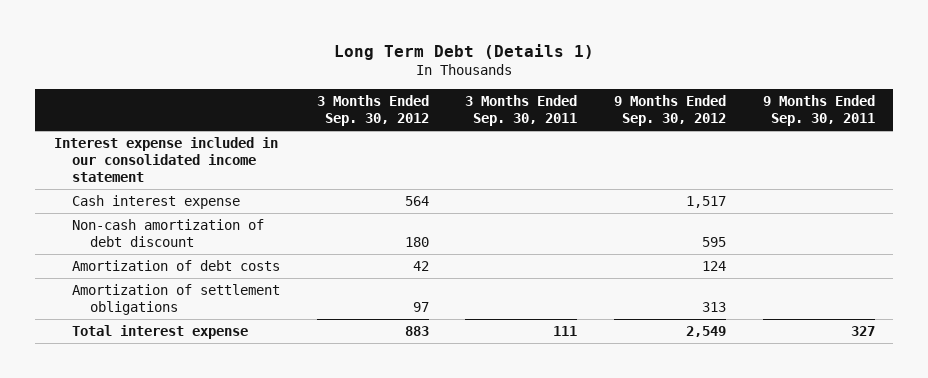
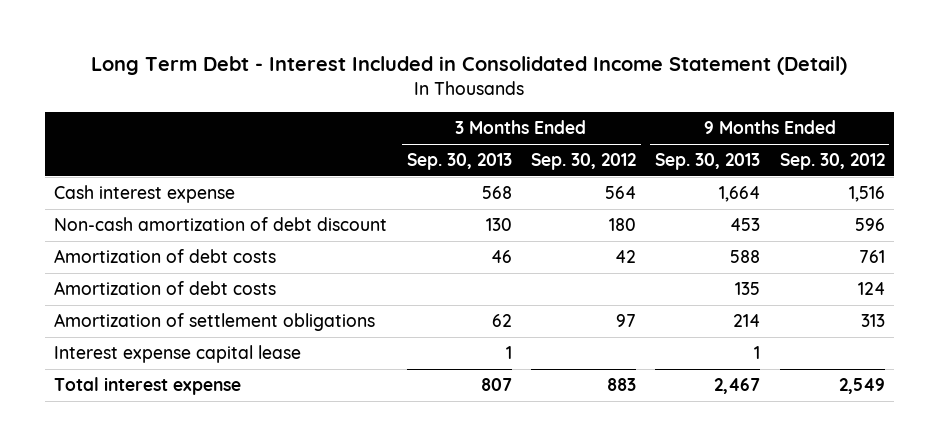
[334,43,595,60] Long Term Debt (Details 1) -> [91,56,848,76] Long Term Debt - Interest Included in Consolidated Income Statement (Detail)
[465,95,578,126] 3 Months Ended Sep. 30, 2011 -> none
[762,95,875,126] 9 Months Ended Sep. 30, 2011 -> none
none -> [406,153,512,171] Sep. 30, 2013
none -> [655,153,761,171] Sep. 30, 2013
[53,137,278,182] Interest expense included in our consolidated income statement -> none
[686,196,727,209] 1,517 -> [848,186,885,203] 1,516
[702,236,727,247] 595 -> [854,218,885,232] 596
[702,261,727,272] 124 -> [858,250,885,264] 761
none -> [54,281,277,296] Amortization of debt costs
none -> [54,345,302,364] Interest expense capital lease

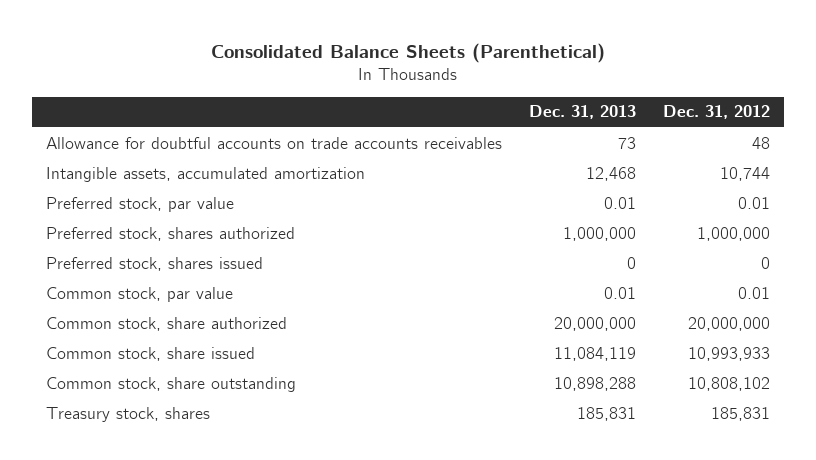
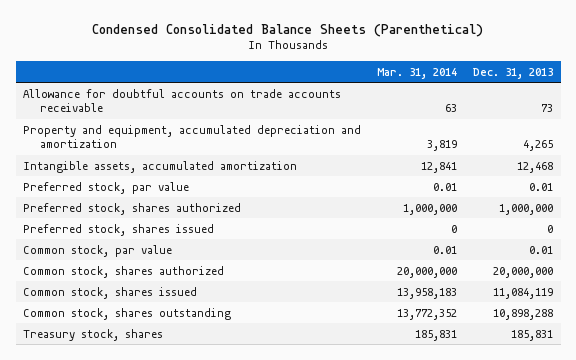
[210,42,605,63] Consolidated Balance Sheets (Parenthetical) -> [92,23,484,37] Condensed Consolidated Balance Sheets (Parenthetical)
[662,105,770,120] Dec. 31, 2012 -> none
none -> [377,67,458,79] Mar. 31, 2014
[45,136,502,149] Allowance for doubtful accounts on trade accounts receivables -> [23,88,342,113] Allowance for doubtful accounts on trade accounts receivable
none -> [23,124,362,149] Property and equipment, accumulated depreciation and amortization
[45,316,287,331] Common stock, share authorized -> [23,265,225,278] Common stock, shares authorized
[45,346,255,361] Common stock, share issued -> [23,286,198,299] Common stock, shares issued
[45,376,296,392] Common stock, share outstanding -> [23,307,232,320] Common stock, shares outstanding

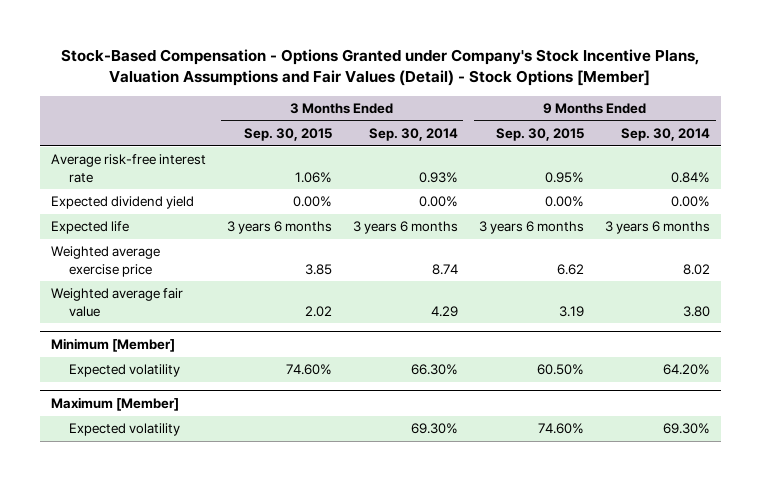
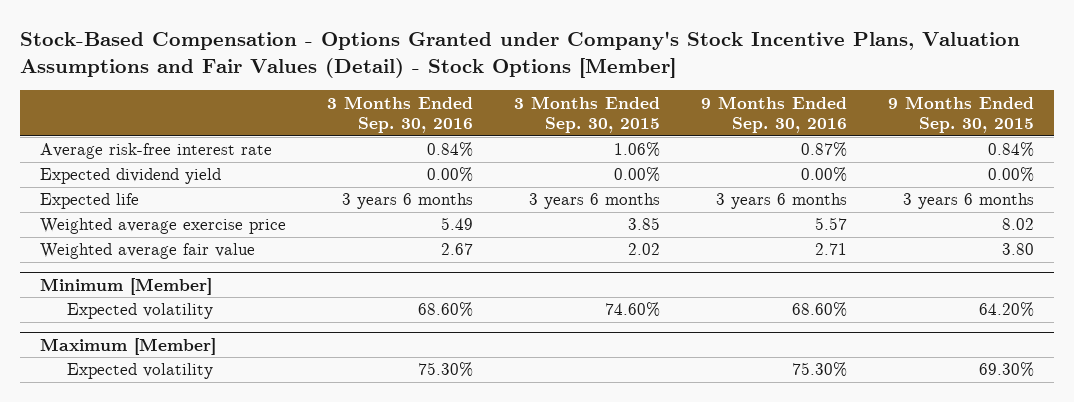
[368,128,458,142] Sep. 30, 2014 -> none
[621,128,711,142] Sep. 30, 2014 -> none
none -> [327,95,474,134] 3 Months Ended Sep. 30, 2016
none -> [700,95,847,134] 9 Months Ended Sep. 30, 2016
[545,171,585,183] 0.95% -> [987,142,1034,158] 0.84%
[557,263,585,275] 6.62 -> [1001,218,1034,231] 8.02
[559,305,585,317] 3.19 -> [1001,243,1034,256] 3.80
[537,364,585,376] 60.50% -> [978,302,1034,318] 64.20%
[538,423,585,435] 74.60% -> [978,362,1034,378] 69.30%

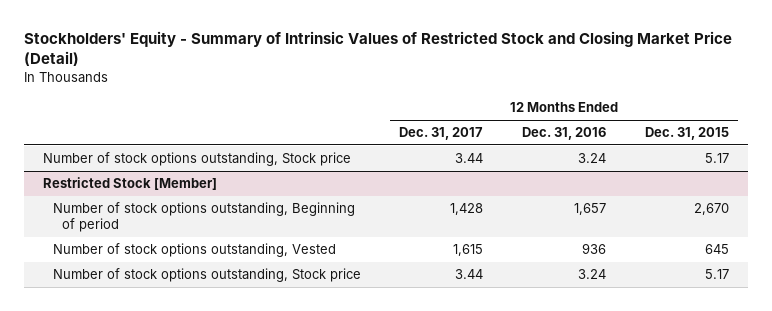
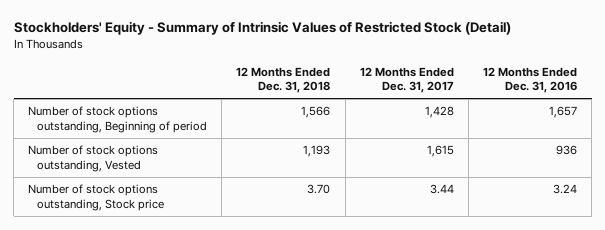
[23,30,732,67] Stockholders' Equity - Summary of Intrinsic Values of Restricted Stock and Closing Market Price (Detail) -> [13,20,511,35] Stockholders' Equity - Summary of Intrinsic Values of Restricted Stock (Detail)
[644,127,729,141] Dec. 31, 2015 -> none
none -> [236,66,331,94] 12 Months Ended Dec. 31, 2018
[42,152,351,167] Number of stock options outstanding, Stock price -> none
[42,177,217,191] Restricted Stock [Member] -> none

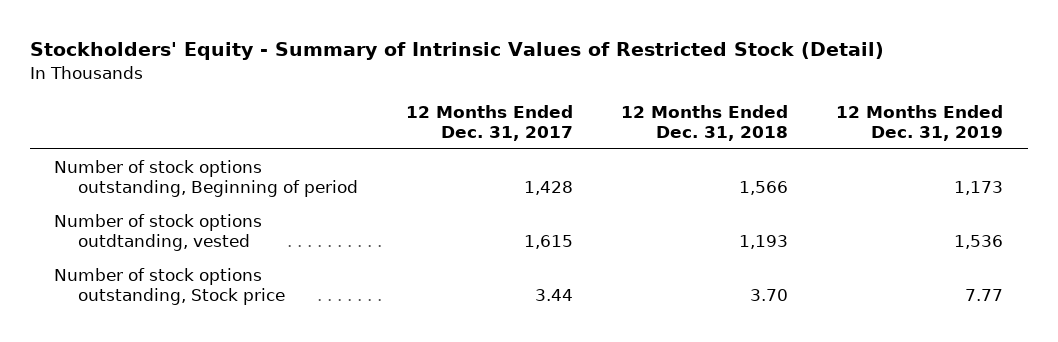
[482,66,577,94] 12 Months Ended Dec. 31, 2016 -> none
none -> [836,104,1004,142] 12 Months Ended Dec. 31, 2019
[28,145,159,172] Number of stock options outstanding, Vested -> [54,213,263,252] Number of stock options outdtanding, vested

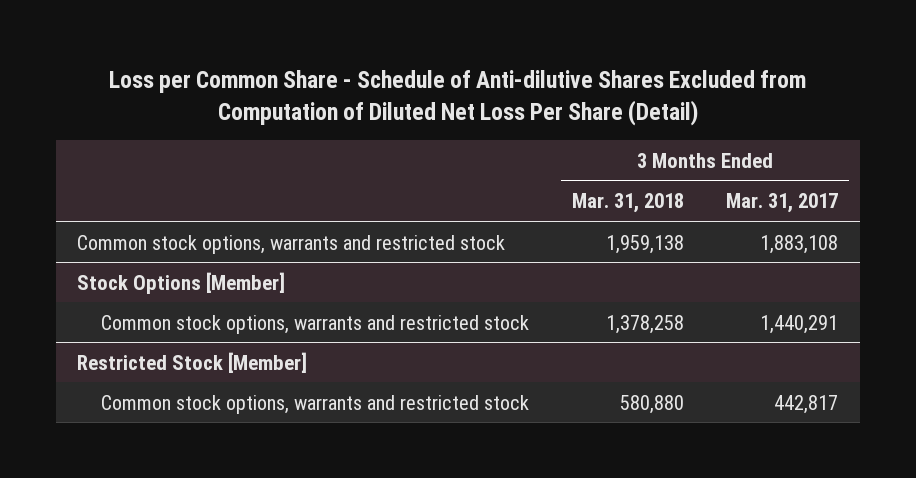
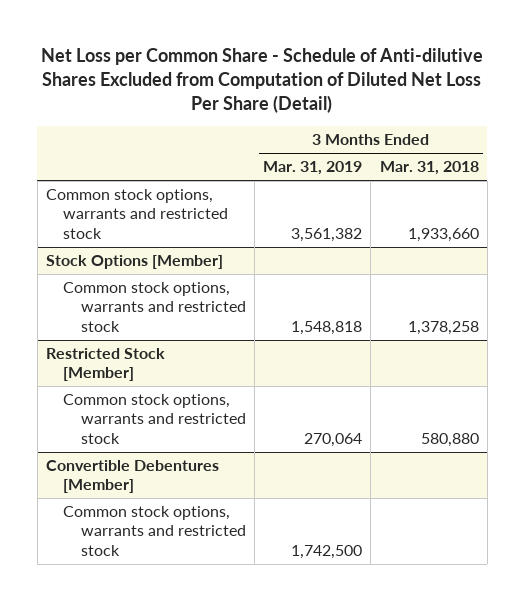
[108,69,806,126] Loss per Common Share - Schedule of Anti-dilutive Shares Excluded from Computation of Diluted Net Loss Per Share (Detail) -> [41,47,484,114] Net Loss per Common Share - Schedule of Anti-dilutive Shares Excluded from Computation of Diluted Net Loss Per Share (Detail)
[726,193,839,214] Mar. 31, 2017 -> none
none -> [263,161,363,176] Mar. 31, 2019
[605,234,684,254] 1,959,138 -> [407,227,479,242] 1,933,660
none -> [45,460,219,494] Convertible Debentures [Member]
none -> [63,506,246,556] Common stock options, warrants and restricted stock

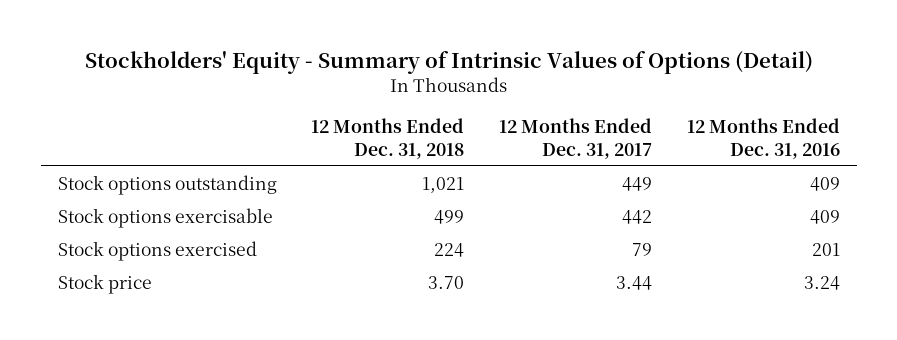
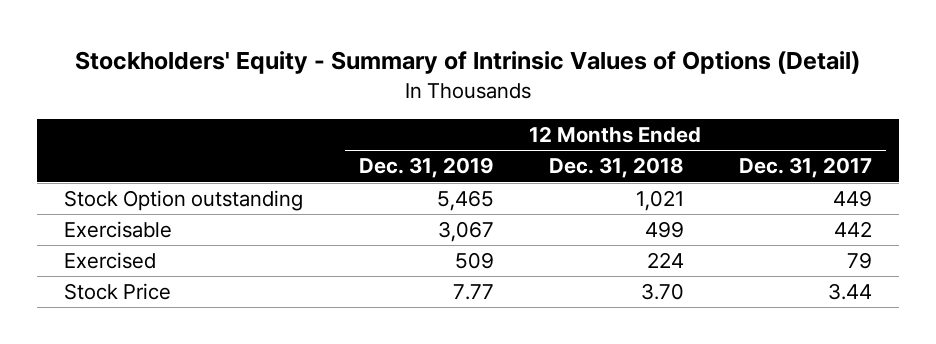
[686,117,840,159] 12 Months Ended Dec. 31, 2016 -> none
none -> [358,157,494,179] Dec. 31, 2019
[57,174,277,195] Stock options outstanding -> [64,190,304,212] Stock Option outstanding
[57,207,273,228] Stock options exercisable -> [64,221,173,239] Exercisable
[57,240,257,261] Stock options exercised -> [64,252,157,270] Exercised
[57,273,152,294] Stock price -> [64,283,172,301] Stock Price

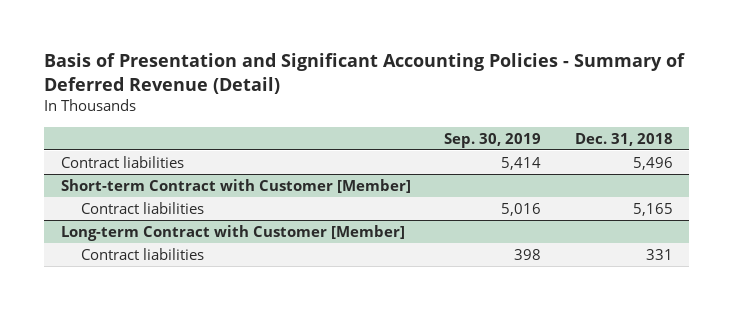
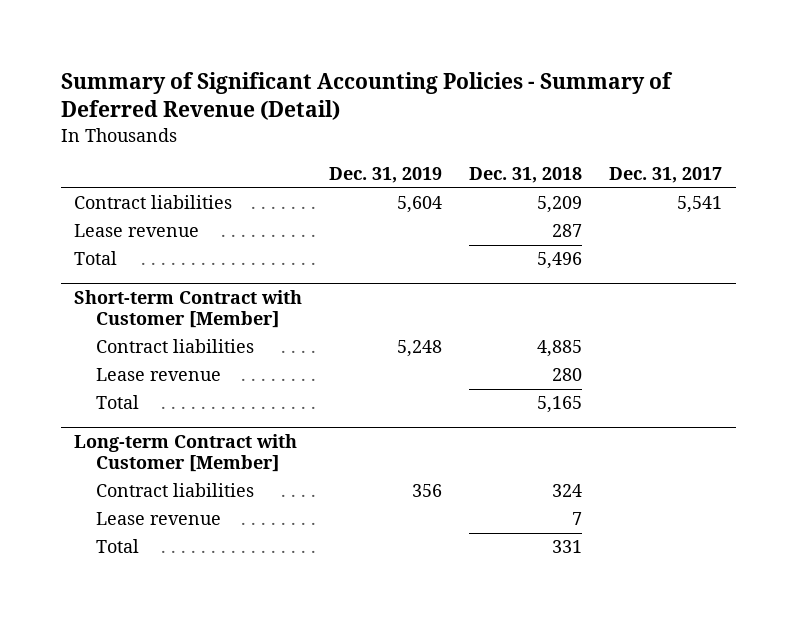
[43,53,685,94] Basis of Presentation and Significant Accounting Policies - Summary of Deferred Revenue (Detail) -> [60,71,673,121] Summary of Significant Accounting Policies - Summary of Deferred Revenue (Detail)
[444,132,542,148] Sep. 30, 2019 -> none
none -> [329,167,443,184] Dec. 31, 2019
none -> [609,167,723,184] Dec. 31, 2017
[632,157,673,171] 5,496 -> [537,196,583,214] 5,209
none -> [74,224,200,238] Lease revenue
none -> [74,251,118,266] Total
[632,203,673,217] 5,165 -> [537,340,583,358] 4,885
none -> [95,368,221,382] Lease revenue
none -> [95,395,139,410] Total
[645,249,673,261] 331 -> [552,484,583,498] 324
none -> [95,512,221,526] Lease revenue
none -> [95,539,139,554] Total

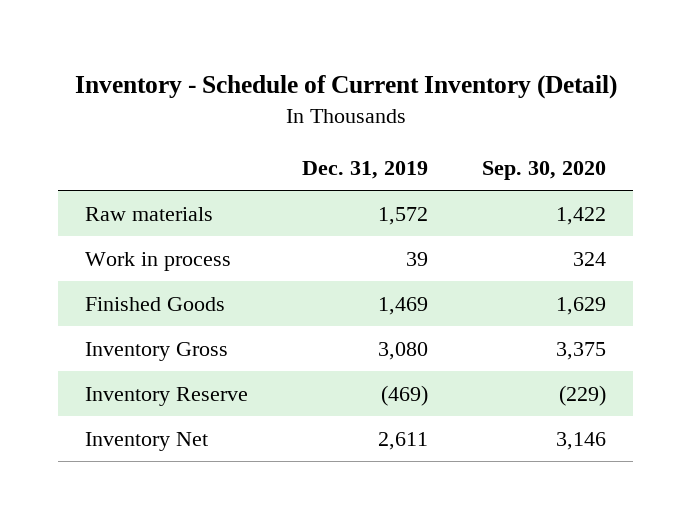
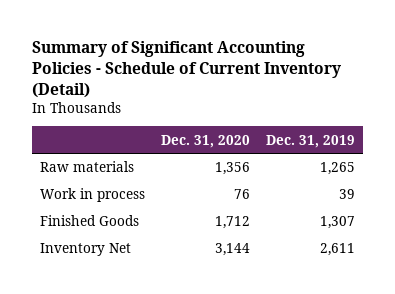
[74,74,617,99] Inventory - Schedule of Current Inventory (Detail) -> [31,40,341,98] Summary of Significant Accounting Policies - Schedule of Current Inventory (Detail)
[482,160,607,180] Sep. 30, 2020 -> none
none -> [160,134,250,148] Dec. 31, 2020
[378,206,429,225] 1,572 -> [320,162,356,176] 1,265
[85,341,229,361] Inventory Gross -> none
[85,386,249,406] Inventory Reserve -> none
[378,296,429,315] 1,469 -> [320,216,356,230] 1,307

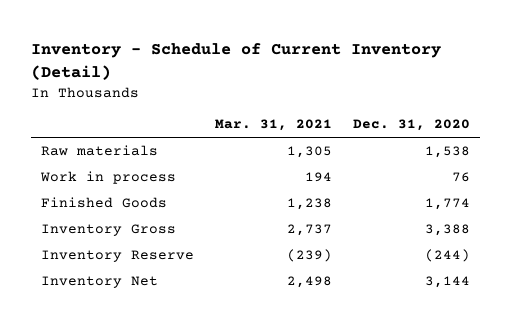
[31,40,341,98] Summary of Significant Accounting Policies - Schedule of Current Inventory (Detail) -> [30,42,441,80] Inventory - Schedule of Current Inventory (Detail)
[266,134,356,148] Dec. 31, 2019 -> none
none -> [215,119,333,132] Mar. 31, 2021
[214,162,250,176] 1,356 -> [425,146,471,159] 1,538
[214,216,250,230] 1,712 -> [425,198,471,211] 1,774
none -> [41,224,177,237] Inventory Gross
none -> [41,250,195,263] Inventory Reserve

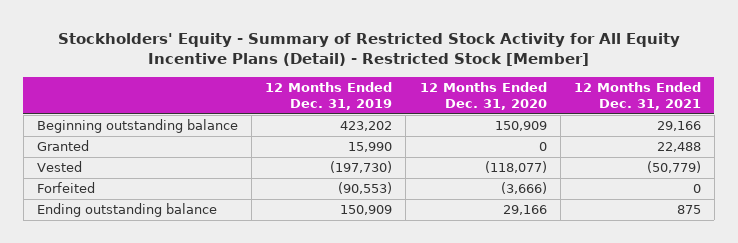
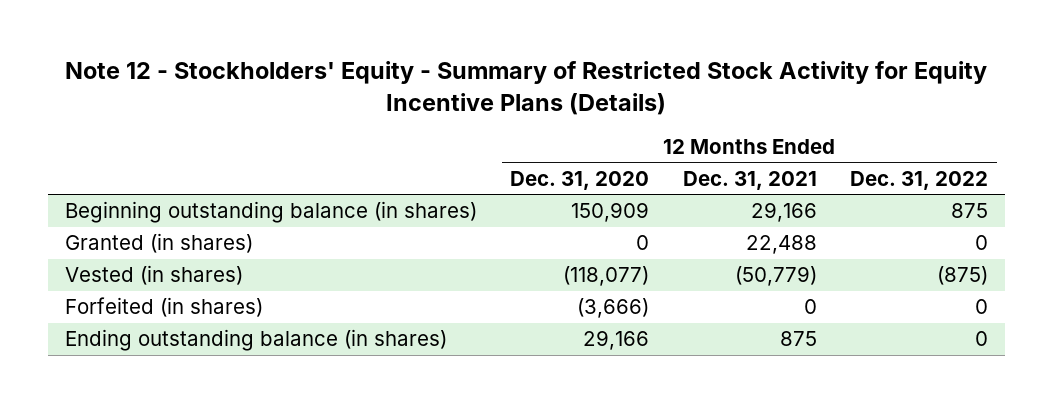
[57,32,680,66] Stockholders' Equity - Summary of Restricted Stock Activity for All Equity Incentive Plans (Detail) - Restricted Stock [Member] -> [65,61,988,115] Note 12 - Stockholders' Equity - Summary of Restricted Stock Activity for Equity Incentive Plans (Details)
[265,81,393,111] 12 Months Ended Dec. 31, 2019 -> none
none -> [850,171,989,191] Dec. 31, 2022
[36,119,238,134] Beginning outstanding balance -> [64,201,477,224] Beginning outstanding balance (in shares)
[36,140,89,152] Granted -> [64,233,253,254] Granted (in shares)
[36,161,82,173] Vested -> [64,265,243,286] Vested (in shares)
[36,182,95,194] Forfeited -> [64,297,263,318] Forfeited (in shares)
[36,203,217,218] Ending outstanding balance -> [64,329,447,352] Ending outstanding balance (in shares)

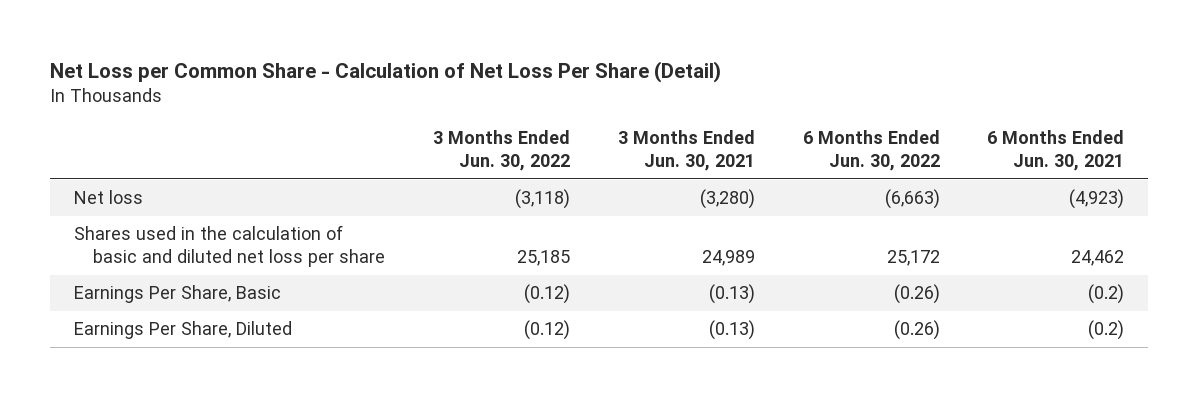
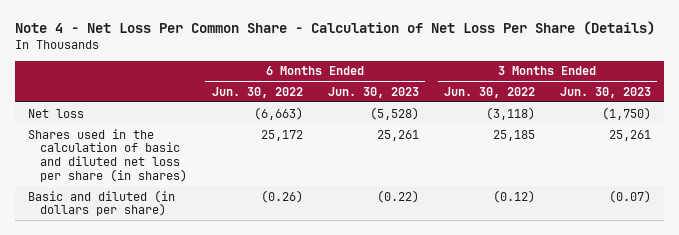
[50,61,722,84] Net Loss per Common Share - Calculation of Net Loss Per Share (Detail) -> [15,21,656,36] Note 4 - Net Loss Per Common Share - Calculation of Net Loss Per Share (Details)
[617,130,755,172] 3 Months Ended Jun. 30, 2021 -> none
[987,130,1125,172] 6 Months Ended Jun. 30, 2021 -> none
none -> [327,86,419,98] Jun. 30, 2023
none -> [560,86,652,98] Jun. 30, 2023
[74,321,293,340] Earnings Per Share, Diluted -> none
[74,225,385,268] Shares used in the calculation of basic and diluted net loss per share -> [28,128,187,182] Shares used in the calculation of basic and diluted net loss per share (in shares)
[74,285,282,304] Earnings Per Share, Basic -> [28,189,176,217] Basic and diluted (in dollars per share)

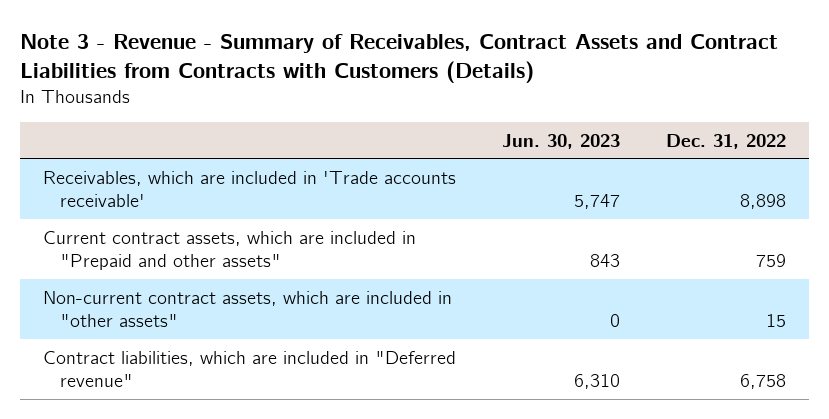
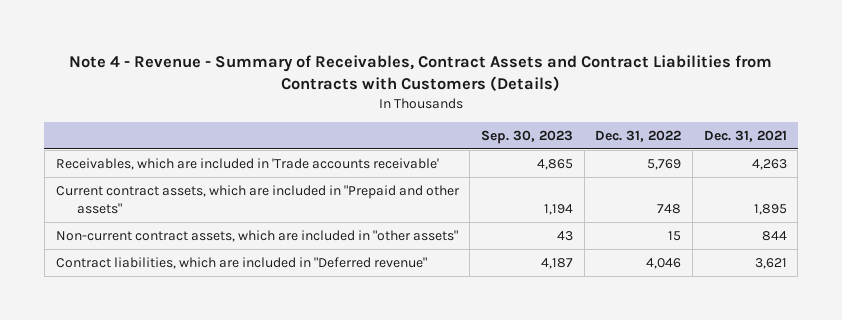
[19,33,778,83] Note 3 - Revenue - Summary of Receivables, Contract Assets and Contract Liabilities from Contracts with Customers (Details) -> [69,54,773,91] Note 4 - Revenue - Summary of Receivables, Contract Assets and Contract Liabilities from Contracts with Customers (Details)
[502,133,621,149] Jun. 30, 2023 -> none
none -> [480,129,573,144] Sep. 30, 2023
none -> [703,129,787,142] Dec. 31, 2021
[740,193,787,209] 8,898 -> [647,158,682,170] 5,769
[756,253,787,267] 759 -> [657,203,682,214] 748
[740,373,787,389] 6,758 -> [646,257,682,269] 4,046

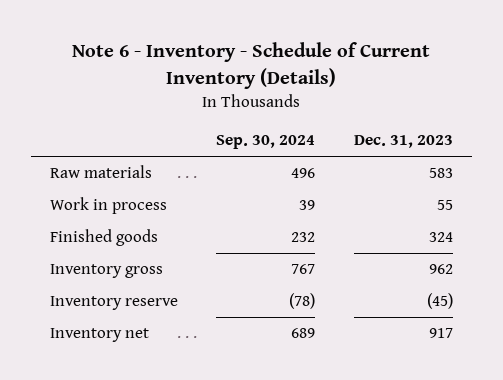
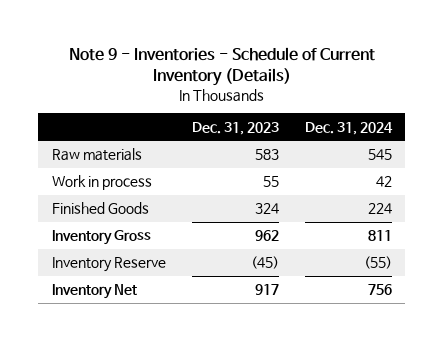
[72,42,431,89] Note 6 - Inventory - Schedule of Current Inventory (Details) -> [68,46,375,87] Note 9 - Inventories - Schedule of Current Inventory (Details)
[216,135,316,150] Sep. 30, 2024 -> none
none -> [305,121,394,135] Dec. 31, 2024
[49,229,158,247] Finished goods -> [51,202,149,215] Finished Goods
[49,264,163,279] Inventory gross -> [51,230,151,246] Inventory Gross
[49,296,178,311] Inventory reserve -> [51,257,166,273] Inventory Reserve
[49,328,149,343] Inventory net -> [51,284,137,300] Inventory Net

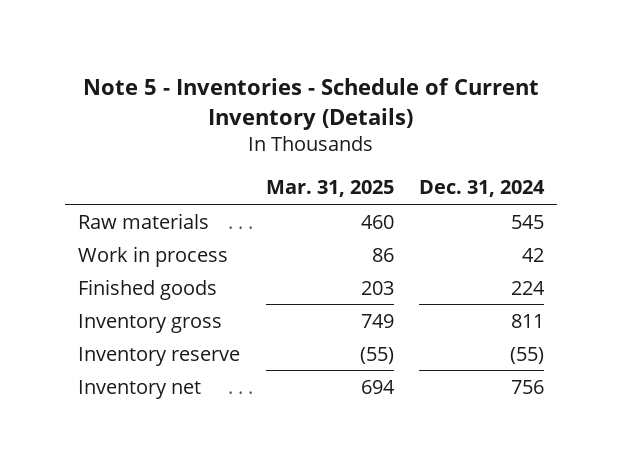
[68,46,375,87] Note 9 - Inventories - Schedule of Current Inventory (Details) -> [83,78,540,131] Note 5 - Inventories - Schedule of Current Inventory (Details)
[191,121,279,135] Dec. 31, 2023 -> none
none -> [265,180,394,198] Mar. 31, 2025
[51,202,149,215] Finished Goods -> [78,278,218,300] Finished goods
[51,230,151,246] Inventory Gross -> [78,313,223,333] Inventory gross
[51,257,166,273] Inventory Reserve -> [78,346,241,366] Inventory reserve
[51,284,137,300] Inventory Net -> [78,379,202,399] Inventory net

